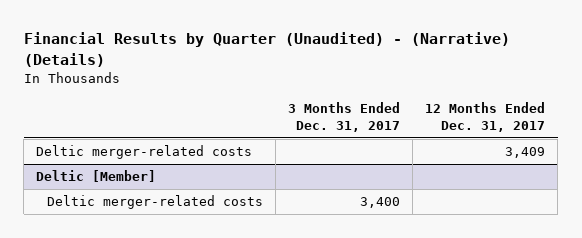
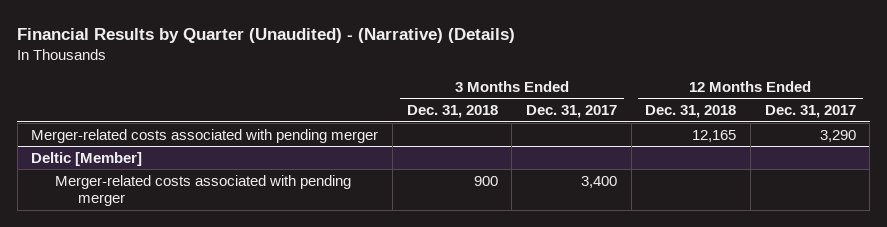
none -> [406,105,498,119] Dec. 31, 2018
none -> [645,105,737,119] Dec. 31, 2018
[36,145,253,160] Deltic merger-related costs -> [31,128,379,143] Merger-related costs associated with pending merger
[505,147,546,159] 3,409 -> [819,129,856,142] 3,290
[46,195,263,210] Deltic merger-related costs -> [54,174,351,207] Merger-related costs associated with pending merger

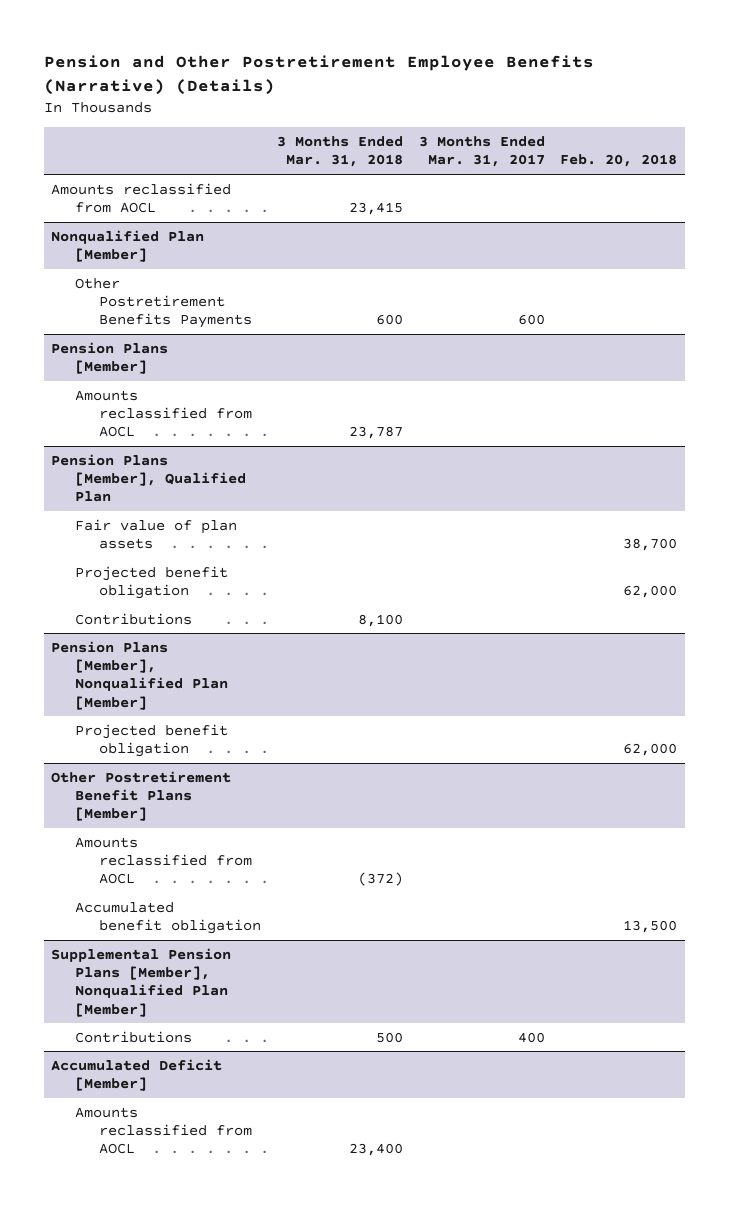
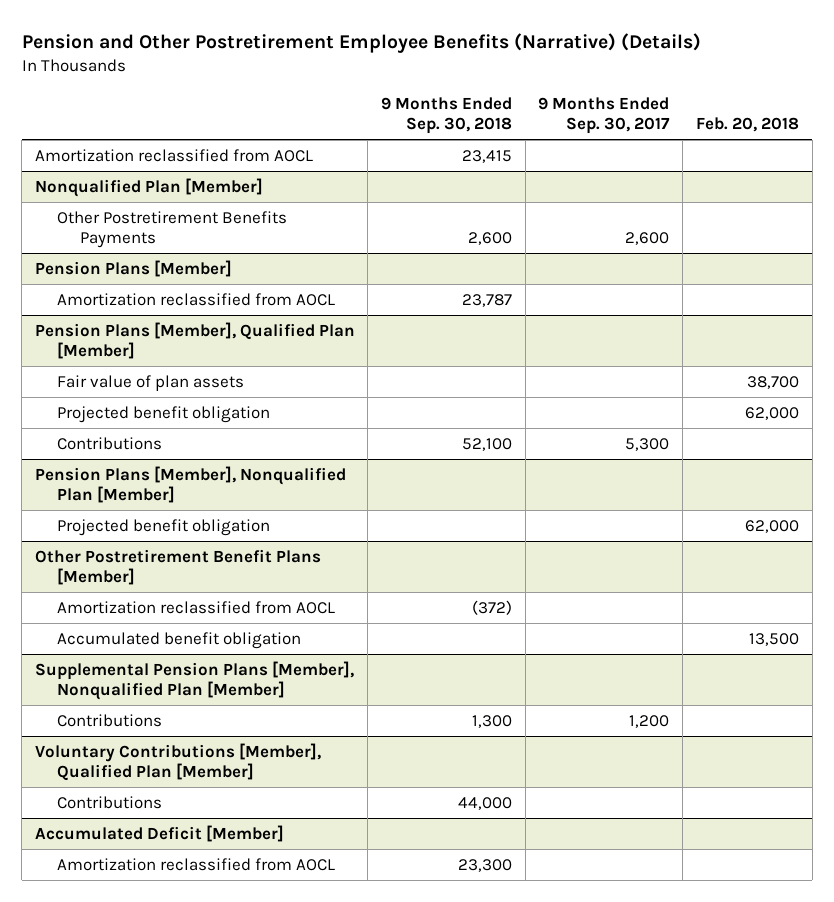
[276,136,403,168] 3 Months Ended Mar. 31, 2018 -> none
[418,136,545,168] 3 Months Ended Mar. 31, 2017 -> none
none -> [381,96,513,135] 9 Months Ended Sep. 30, 2018
none -> [538,96,671,135] 9 Months Ended Sep. 30, 2017
[51,182,232,214] Amounts reclassified from AOCL -> [34,148,313,162] Amortization reclassified from AOCL
[75,389,253,438] Amounts reclassified from AOCL -> [57,292,336,306] Amortization reclassified from AOCL
[51,453,247,503] Pension Plans [Member], Qualified Plan -> [34,321,355,360] Pension Plans [Member], Qualified Plan [Member]
[75,836,253,885] Amounts reclassified from AOCL -> [57,600,336,614] Amortization reclassified from AOCL
none -> [34,742,321,782] Voluntary Contributions [Member], Qualified Plan [Member]
none -> [57,795,163,809] Contributions
[75,1106,253,1155] Amounts reclassified from AOCL -> [57,857,336,871] Amortization reclassified from AOCL

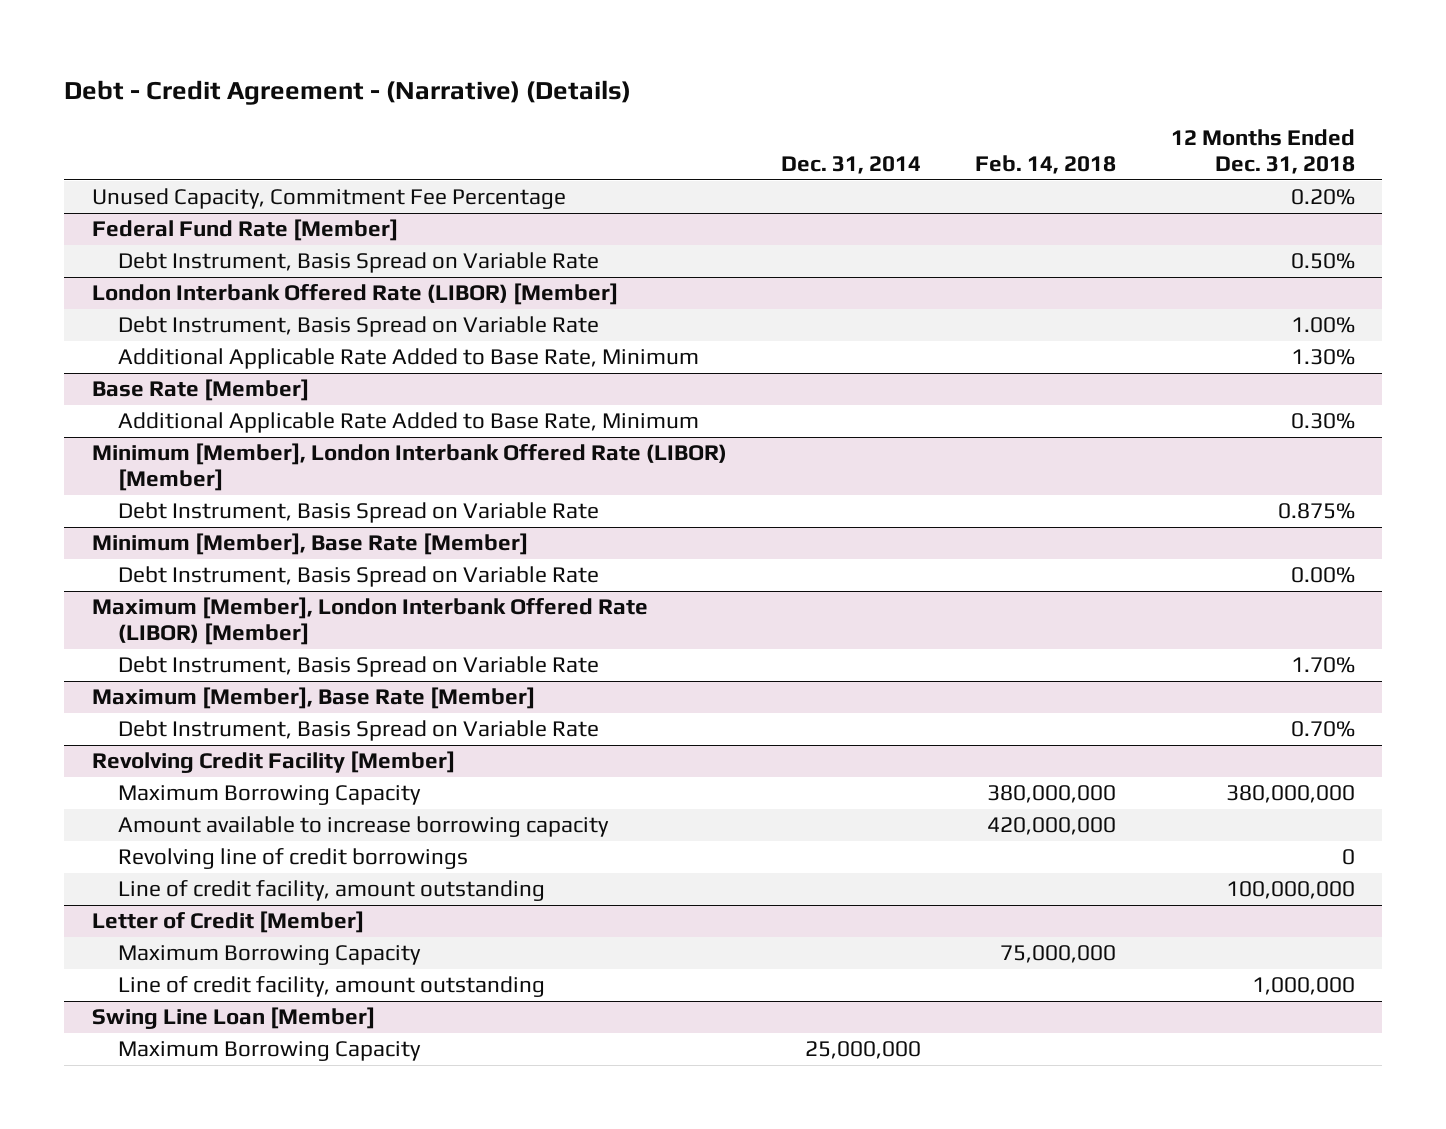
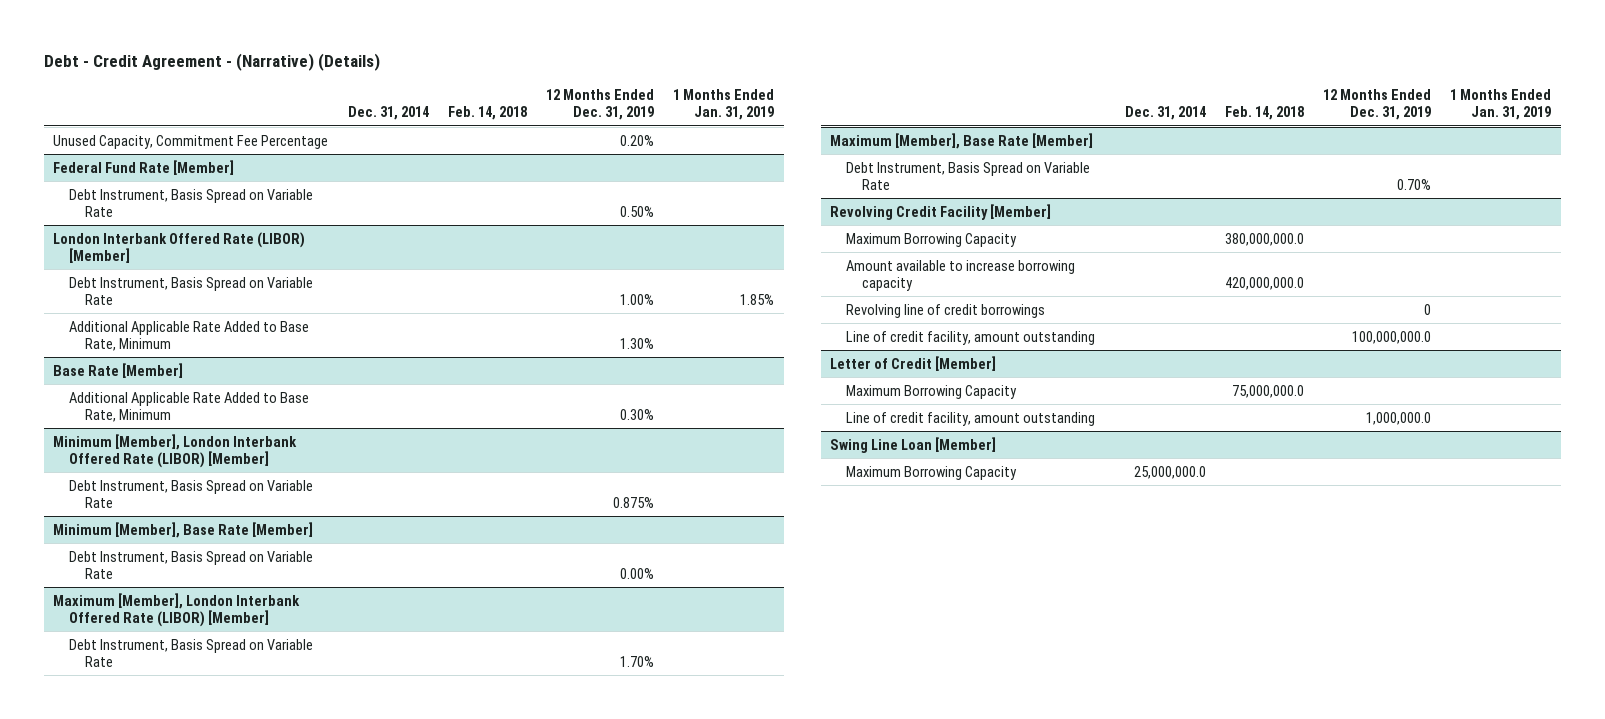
[1170,129,1355,175] 12 Months Ended Dec. 31, 2018 -> none
none -> [546,89,655,121] 12 Months Ended Dec. 31, 2019
none -> [673,89,775,121] 1 Months Ended Jan. 31, 2019
[987,785,1117,804] 380,000,000 -> [1224,232,1304,246] 380,000,000.0
[987,817,1117,836] 420,000,000 -> [1224,277,1304,291] 420,000,000.0
[1000,945,1117,964] 75,000,000 -> [1231,384,1304,398] 75,000,000.0
[804,1041,921,1060] 25,000,000 -> [1133,465,1206,479] 25,000,000.0

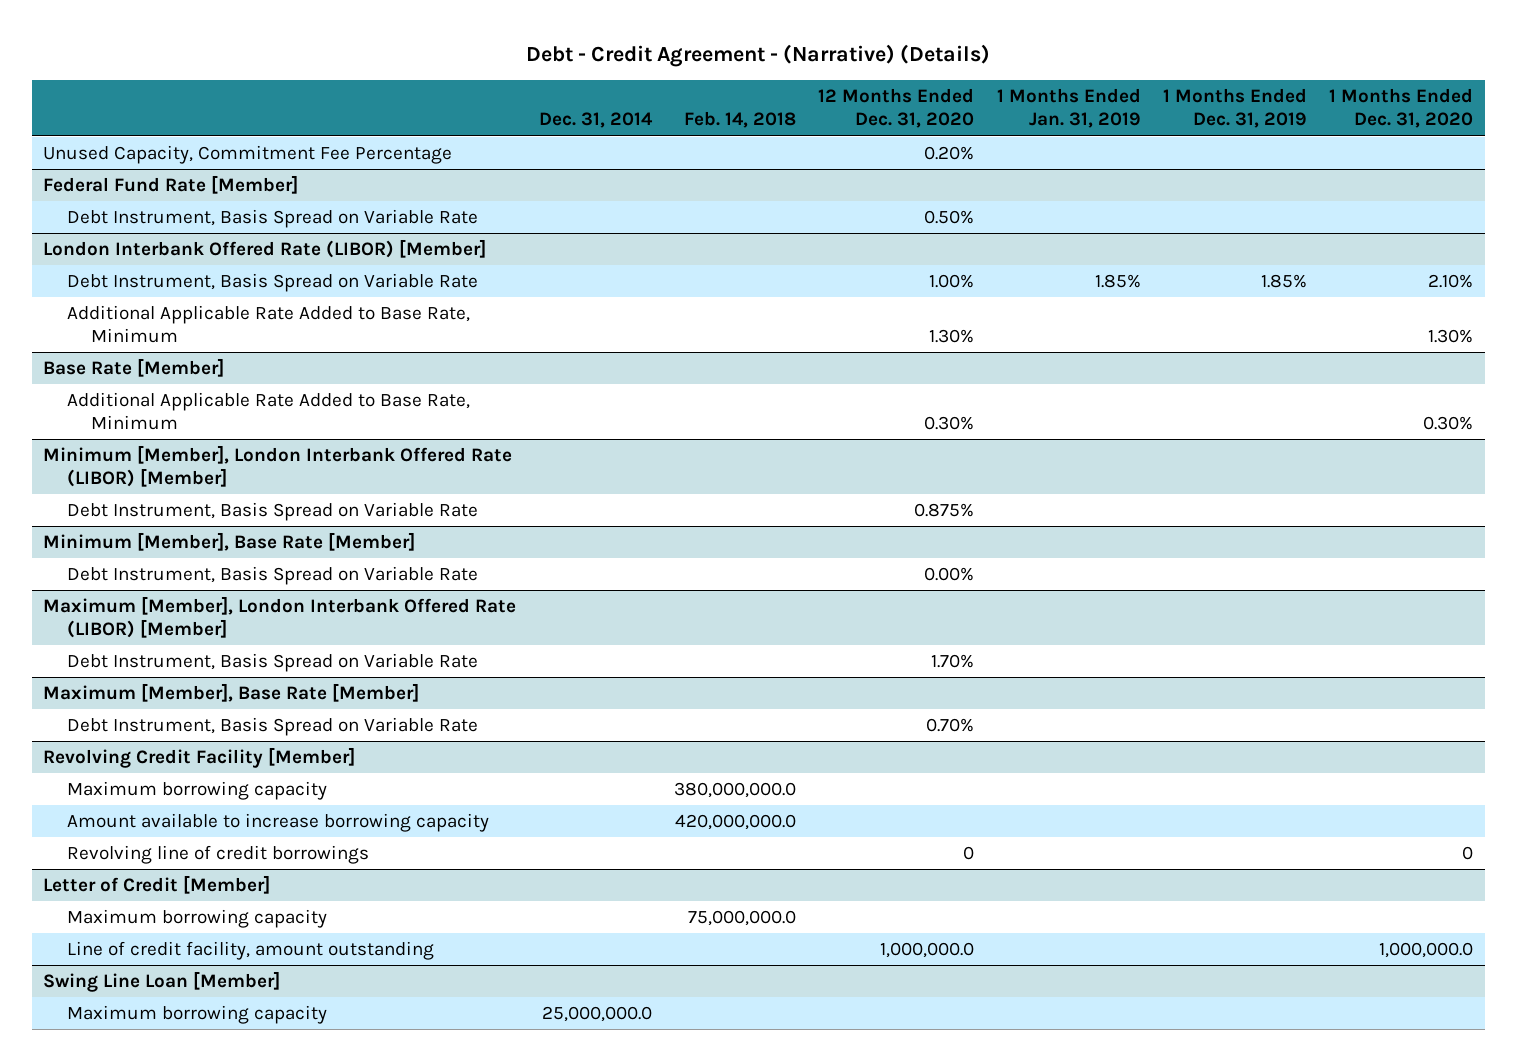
[546,89,655,121] 12 Months Ended Dec. 31, 2019 -> none
none -> [818,88,975,129] 12 Months Ended Dec. 31, 2020
none -> [1163,88,1308,129] 1 Months Ended Dec. 31, 2019
none -> [1329,88,1474,129] 1 Months Ended Dec. 31, 2020
[846,232,1018,247] Maximum Borrowing Capacity -> [67,781,328,801] Maximum borrowing capacity
[846,330,1096,345] Line of credit facility, amount outstanding -> none
[846,384,1018,399] Maximum Borrowing Capacity -> [67,909,328,929] Maximum borrowing capacity
[846,465,1018,480] Maximum Borrowing Capacity -> [67,1005,328,1025] Maximum borrowing capacity

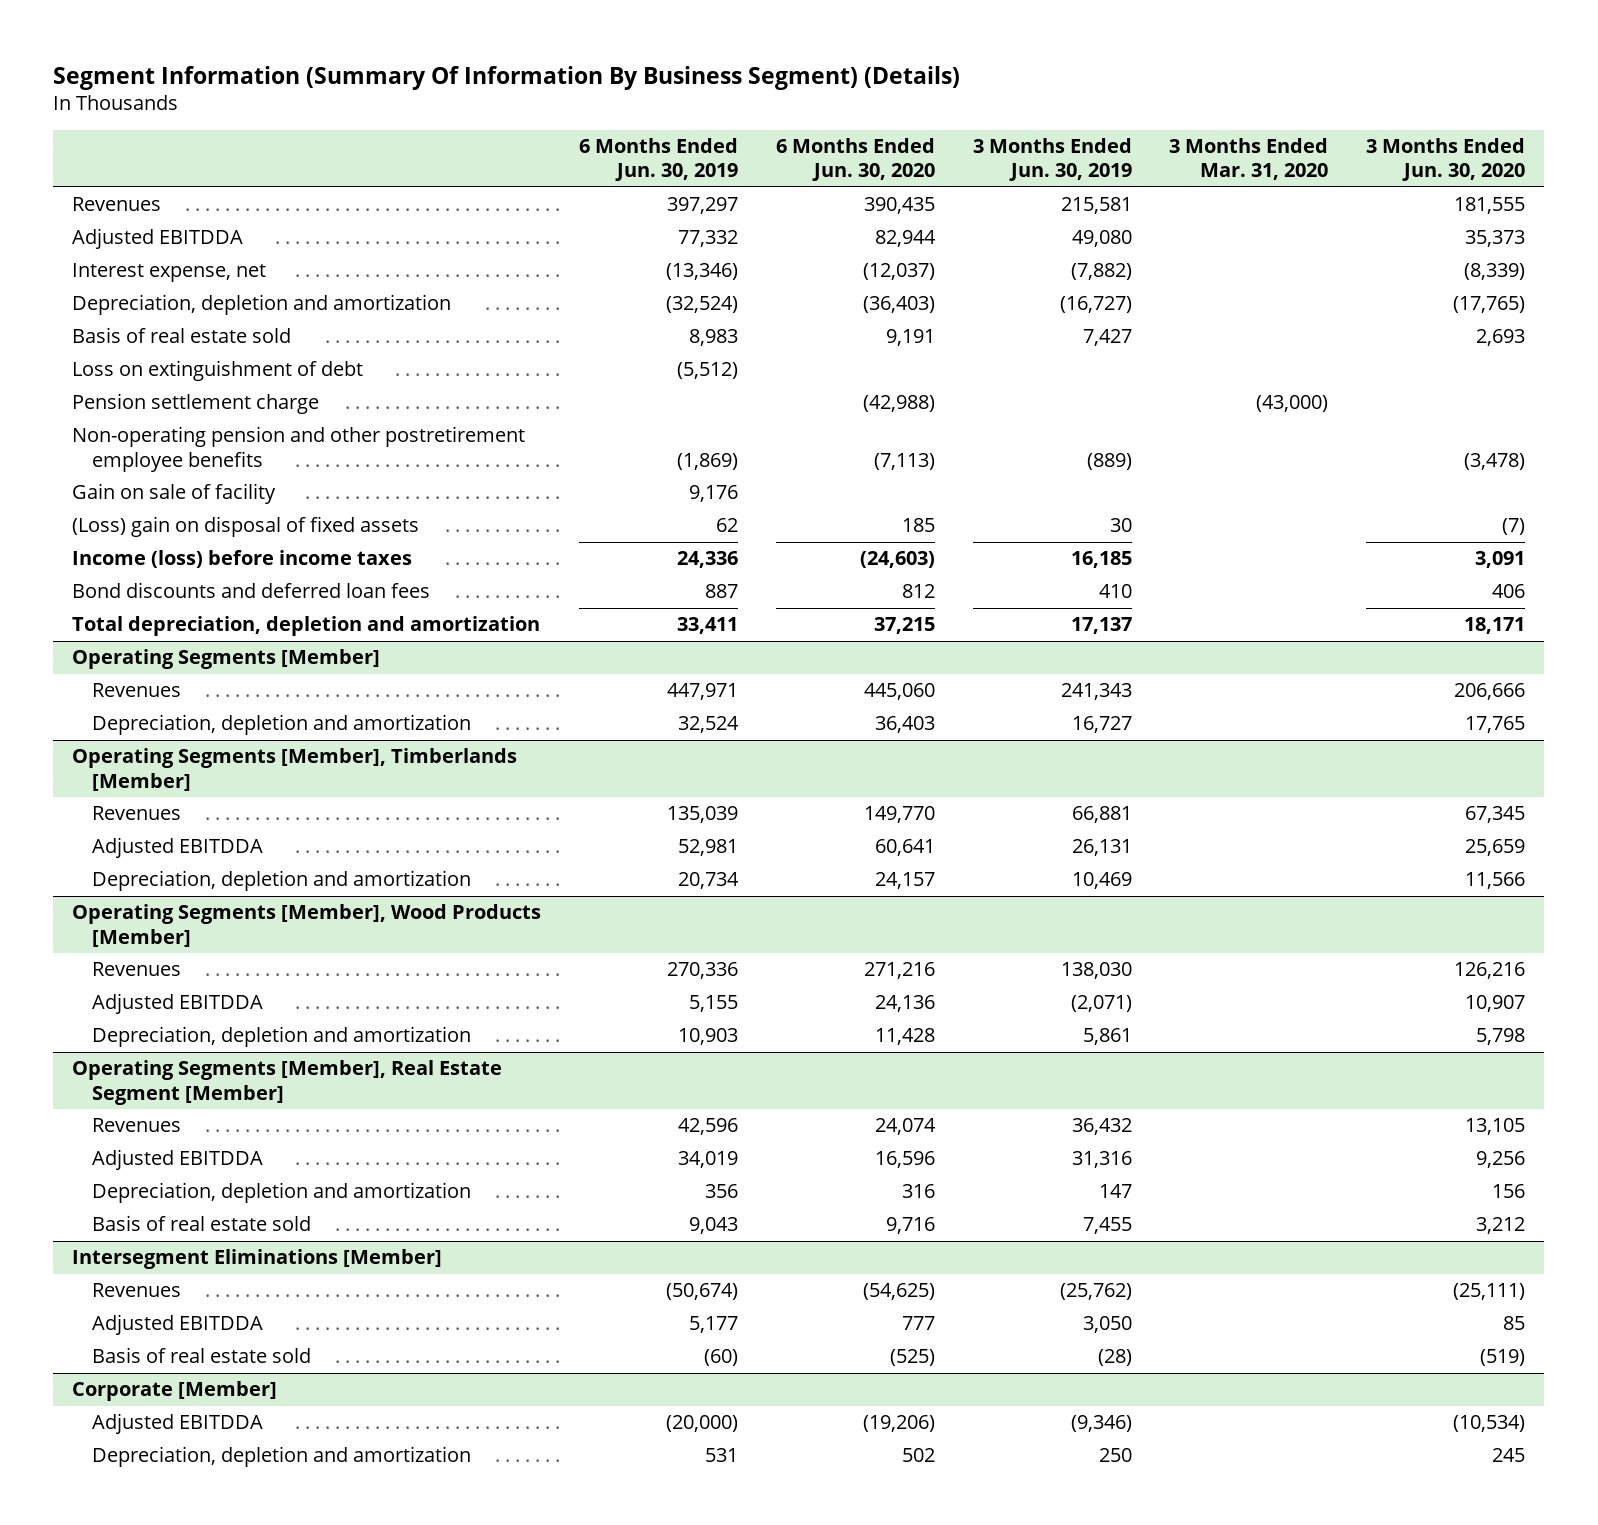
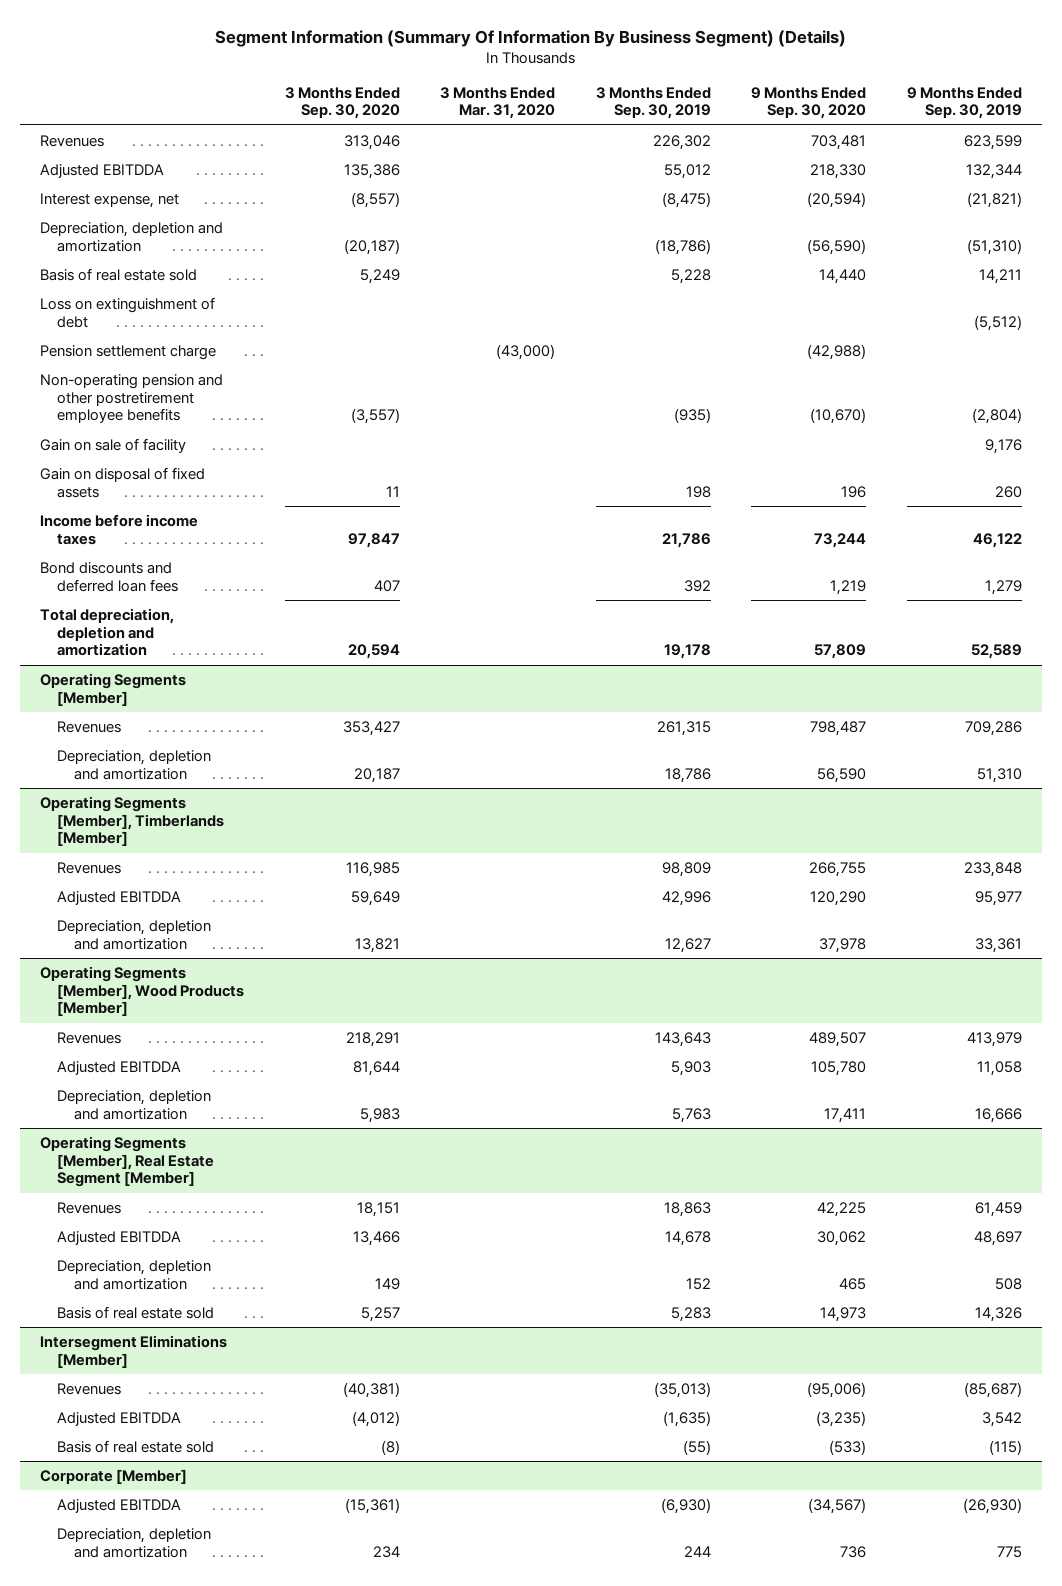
[579,138,739,182] 6 Months Ended Jun. 30, 2019 -> none
[775,138,935,182] 6 Months Ended Jun. 30, 2020 -> none
[972,138,1132,182] 3 Months Ended Jun. 30, 2019 -> none
[1366,138,1526,182] 3 Months Ended Jun. 30, 2020 -> none
none -> [284,86,400,120] 3 Months Ended Sep. 30, 2020
none -> [595,86,711,120] 3 Months Ended Sep. 30, 2019
none -> [751,86,867,120] 9 Months Ended Sep. 30, 2020
none -> [906,86,1022,120] 9 Months Ended Sep. 30, 2019
[72,516,420,538] (Loss) gain on disposal of fixed assets -> [40,466,206,498] Gain on disposal of fixed assets
[72,550,413,569] Income (loss) before income taxes -> [40,513,199,545] Income before income taxes

